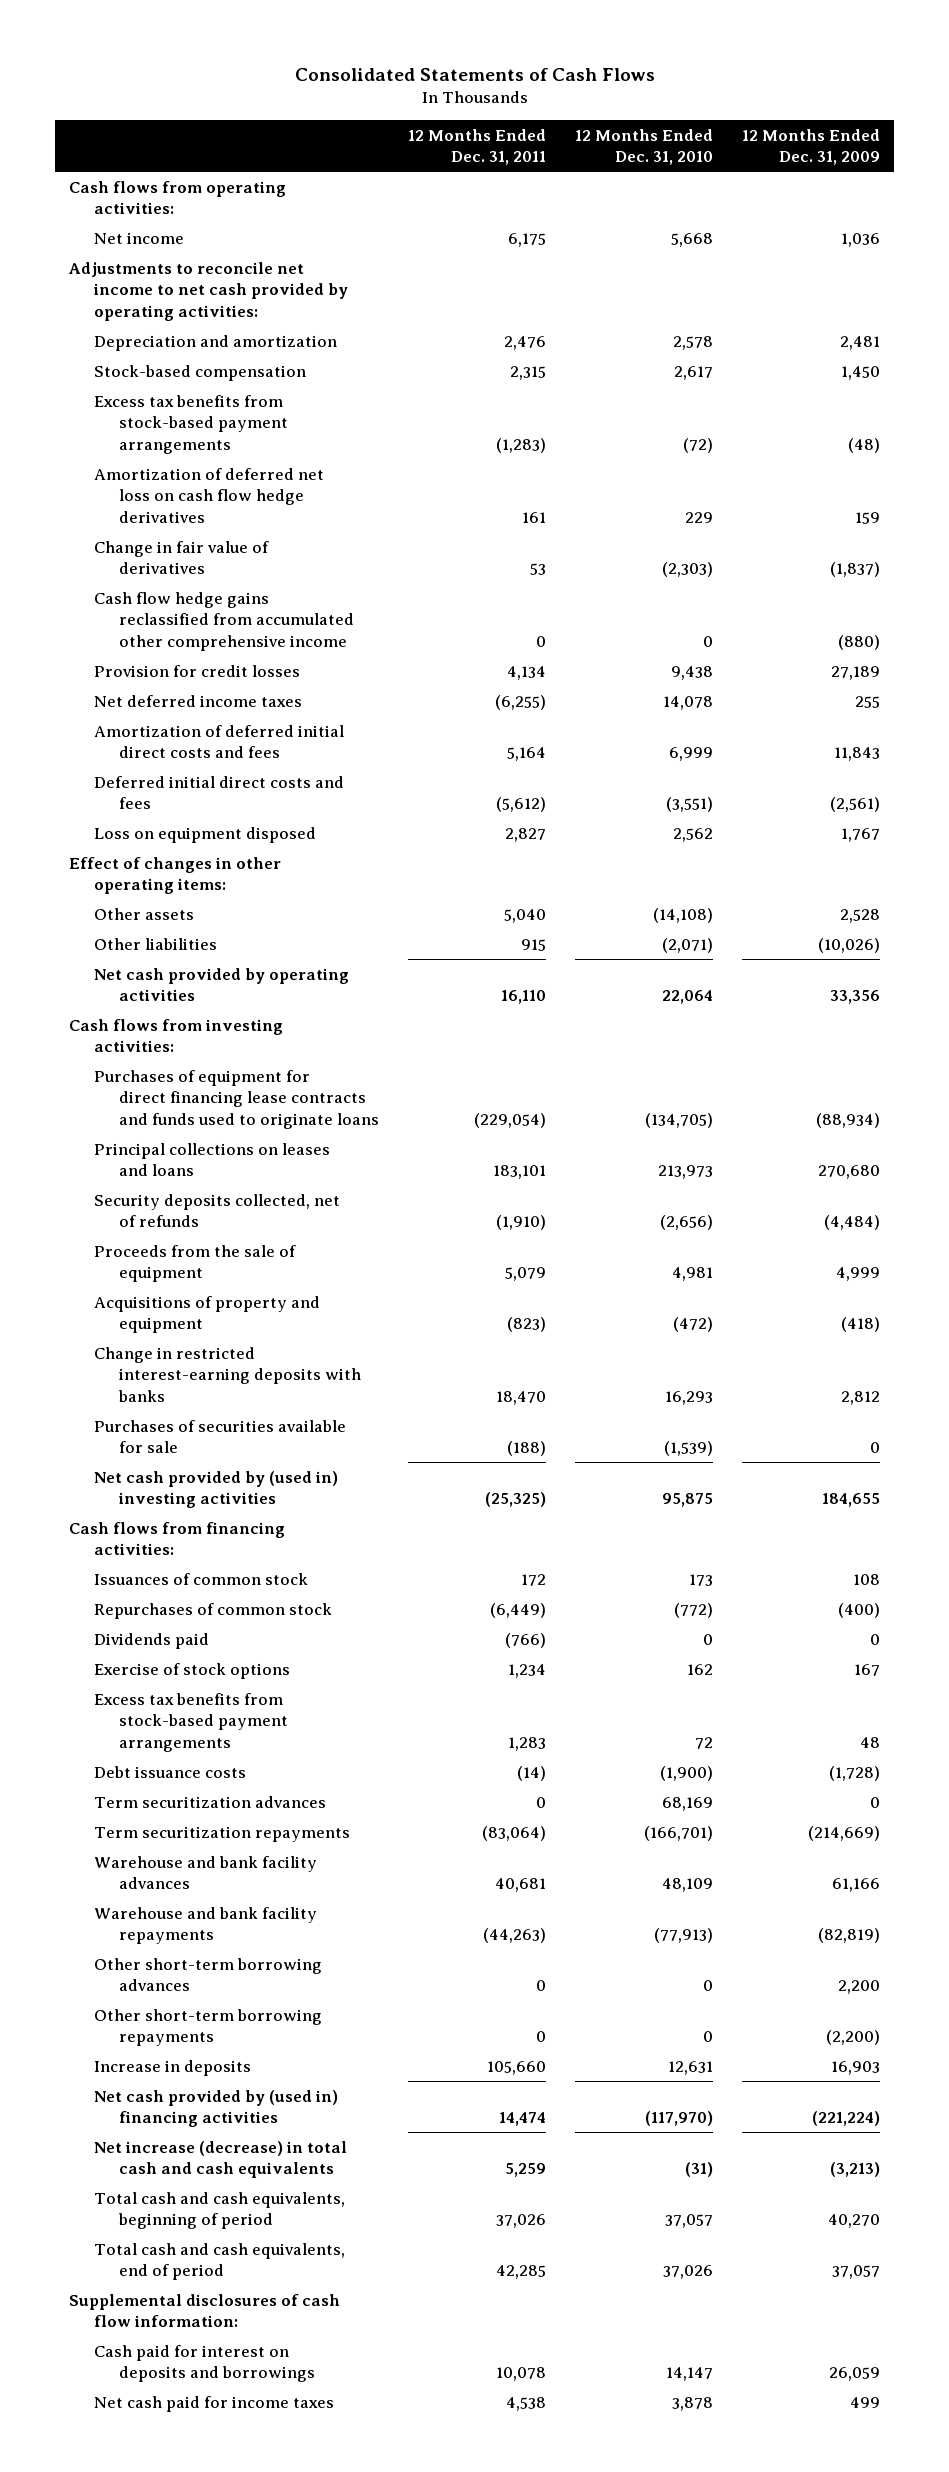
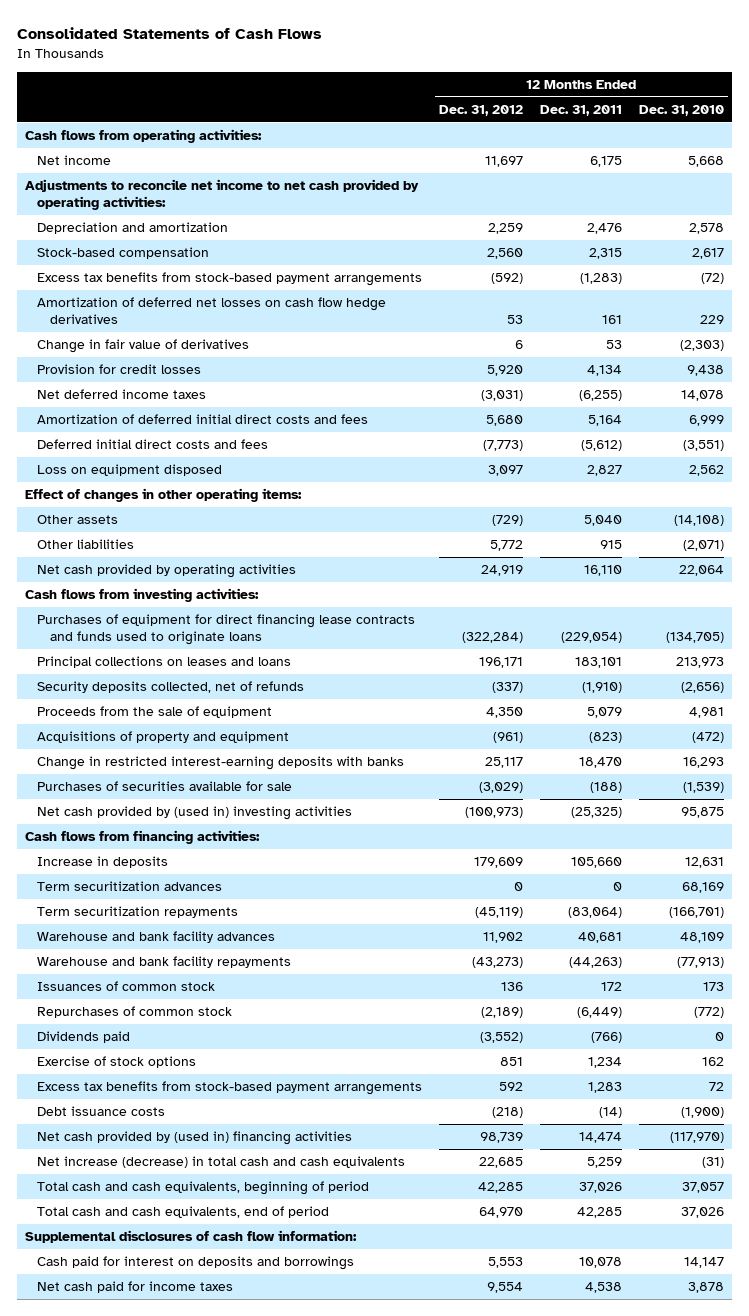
[741,128,880,166] 12 Months Ended Dec. 31, 2009 -> none
none -> [439,105,524,117] Dec. 31, 2012
[94,467,325,523] Amortization of deferred net loss on cash flow hedge derivatives -> [37,297,387,325] Amortization of deferred net losses on cash flow hedge derivatives
[94,591,354,651] Cash flow hedge gains reclassified from accumulated other comprehensive income -> none
[94,2059,252,2076] Increase in deposits -> [37,856,169,869] Increase in deposits
[94,1795,327,1808] Term securitization advances -> [37,881,223,892] Term securitization advances
[94,1825,351,1842] Term securitization repayments -> [37,906,239,919] Term securitization repayments
[94,1855,318,1890] Warehouse and bank facility advances -> [37,931,276,944] Warehouse and bank facility advances
[94,1906,318,1945] Warehouse and bank facility repayments -> [37,956,292,969] Warehouse and bank facility repayments
[94,1957,323,1992] Other short-term borrowing advances -> none
[94,2008,323,2047] Other short-term borrowing repayments -> none

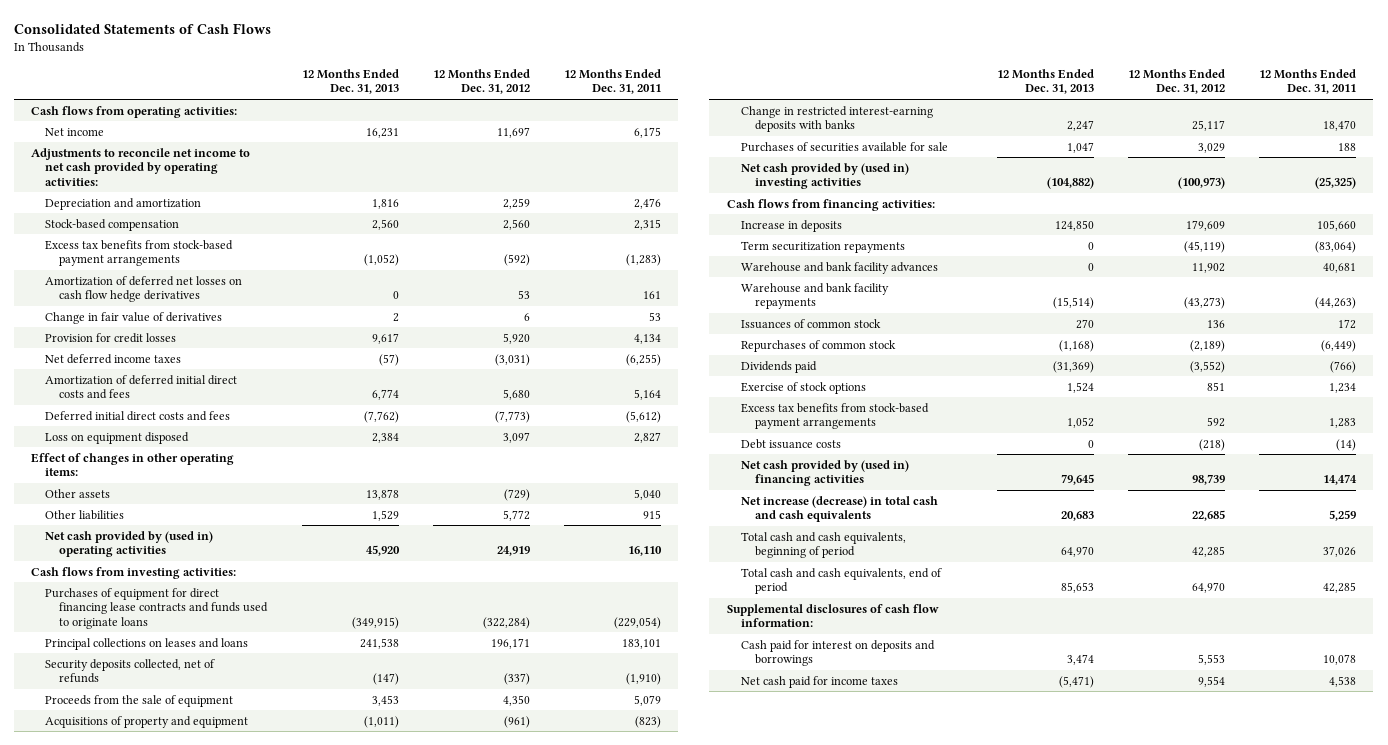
[638,105,724,117] Dec. 31, 2010 -> none
none -> [301,68,399,95] 12 Months Ended Dec. 31, 2013
[37,564,297,579] Net cash provided by operating activities -> [45,530,214,558] Net cash provided by (used in) operating activities
[479,782,524,794] (3,029) -> [1198,142,1226,153] 3,029
[589,782,622,794] (188) -> [1338,142,1357,151] 188
[37,881,223,892] Term securitization advances -> none

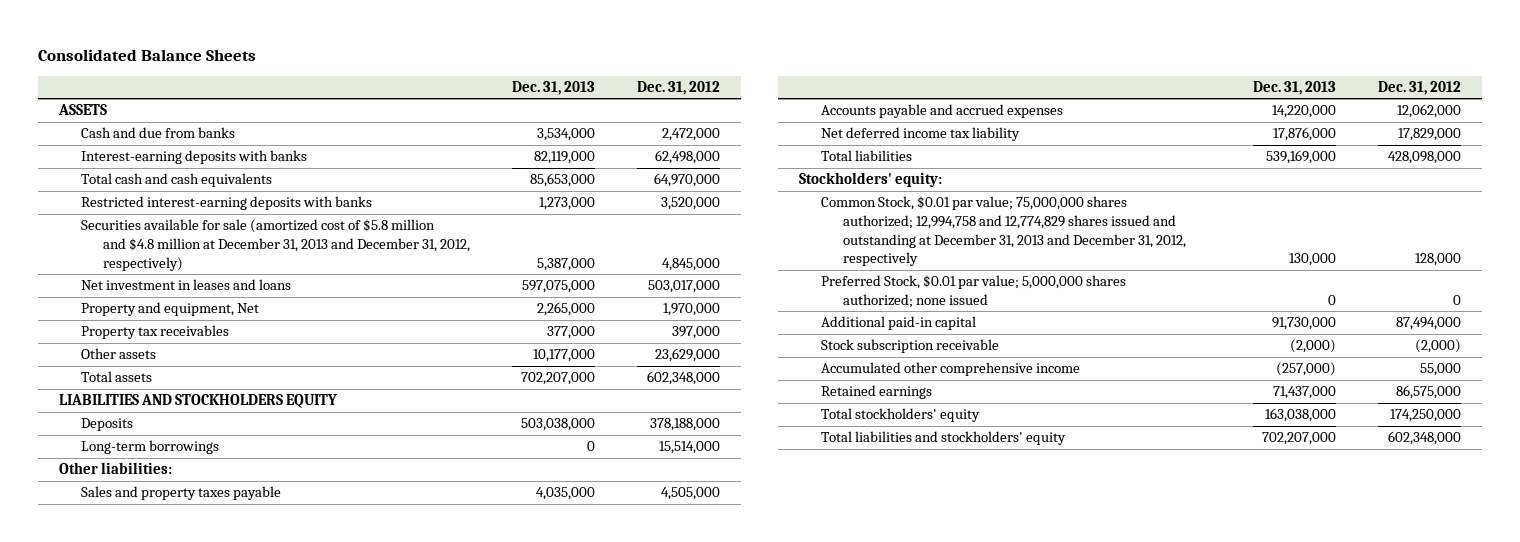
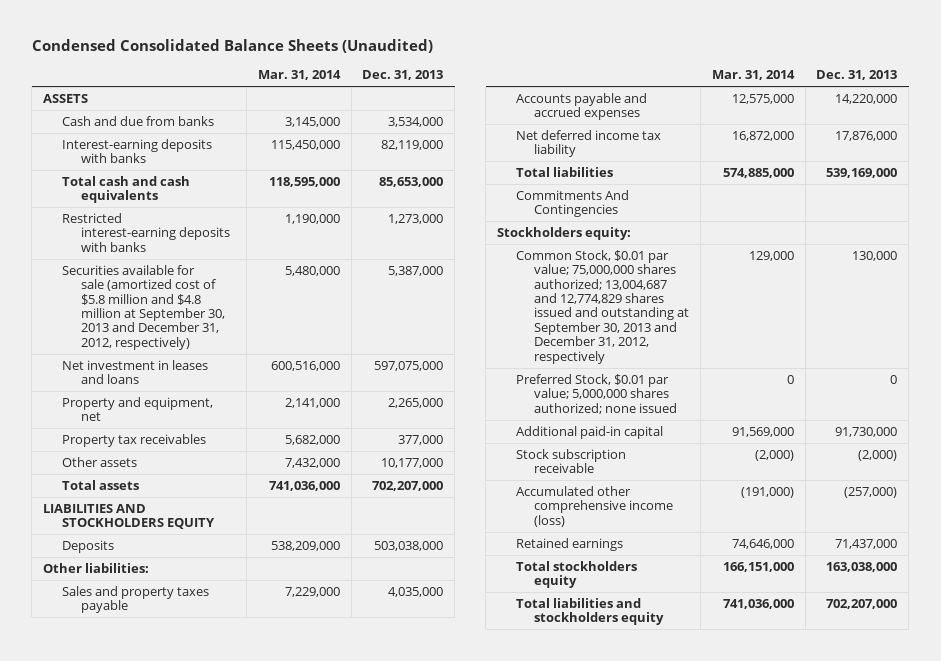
[37,48,256,61] Consolidated Balance Sheets -> [31,39,433,54] Condensed Consolidated Balance Sheets (Unaudited)
[637,81,721,96] Dec. 31, 2012 -> none
none -> [257,70,341,81] Mar. 31, 2014
[80,219,470,271] Securities available for sale (amortized cost of $5.8 million and $4.8 million at December 31, 2013 and December 31, 2012, respectively) -> [61,264,225,350] Securities available for sale (amortized cost of $5.8 million and $4.8 million at September 30, 2013 and December 31, 2012, respectively)
[80,302,259,317] Property and equipment, Net -> [61,396,213,422] Property and equipment, net
[80,440,219,455] Long-term borrowings -> none
none -> [515,189,629,218] Commitments And Contingencies
[799,172,943,188] Stockholders' equity: -> [497,226,632,240] Stockholders equity:
[821,196,1187,267] Common Stock, $0.01 par value; 75,000,000 shares authorized; 12,994,758 and 12,774,829 shares issued and outstanding at December 31, 2013 and December 31, 2012, respectively -> [515,249,690,364] Common Stock, $0.01 par value; 75,000,000 shares authorized; 13,004,687 and 12,774,829 shares issued and outstanding at September 30, 2013 and December 31, 2012, respectively
[821,362,1081,377] Accumulated other comprehensive income -> [515,485,674,527] Accumulated other comprehensive income (loss)
[821,408,981,423] Total stockholders' equity -> [515,560,637,589] Total stockholders equity
[821,431,1067,446] Total liabilities and stockholders' equity -> [515,597,665,626] Total liabilities and stockholders equity

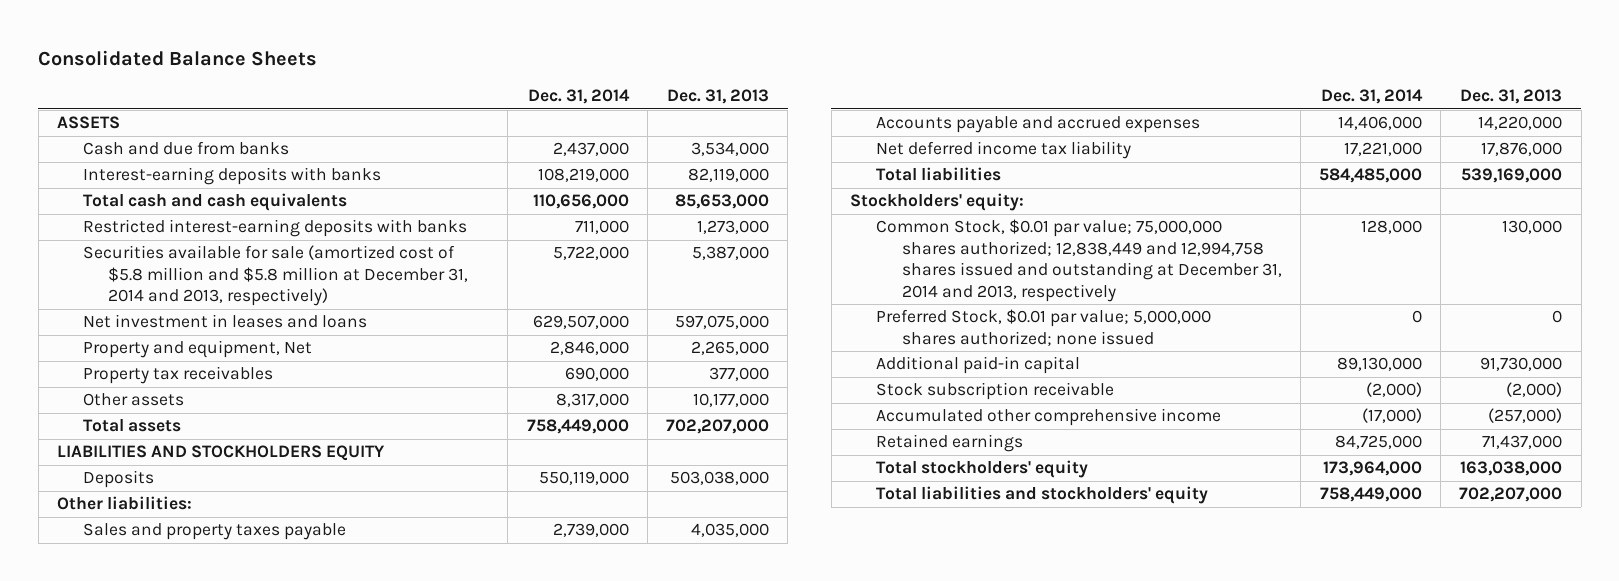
[31,39,433,54] Condensed Consolidated Balance Sheets (Unaudited) -> [38,50,318,67] Consolidated Balance Sheets
[257,70,341,81] Mar. 31, 2014 -> none
none -> [527,88,630,104] Dec. 31, 2014
[61,264,225,350] Securities available for sale (amortized cost of $5.8 million and $4.8 million at September 30, 2013 and December 31, 2012, respectively) -> [82,245,469,307] Securities available for sale (amortized cost of $5.8 million and $5.8 million at December 31, 2014 and 2013, respectively)
[61,396,213,422] Property and equipment, net -> [82,340,312,359] Property and equipment, Net
[515,189,629,218] Commitments And Contingencies -> none
[497,226,632,240] Stockholders equity: -> [850,193,1025,212] Stockholders' equity:
[515,249,690,364] Common Stock, $0.01 par value; 75,000,000 shares authorized; 13,004,687 and 12,774,829 shares issued and outstanding at September 30, 2013 and December 31, 2012, respectively -> [875,219,1282,302] Common Stock, $0.01 par value; 75,000,000 shares authorized; 12,838,449 and 12,994,758 shares issued and outstanding at December 31, 2014 and 2013, respectively
[515,485,674,527] Accumulated other comprehensive income (loss) -> [875,408,1221,427] Accumulated other comprehensive income
[515,560,637,589] Total stockholders equity -> [875,460,1088,479] Total stockholders' equity
[515,597,665,626] Total liabilities and stockholders equity -> [875,486,1208,505] Total liabilities and stockholders' equity

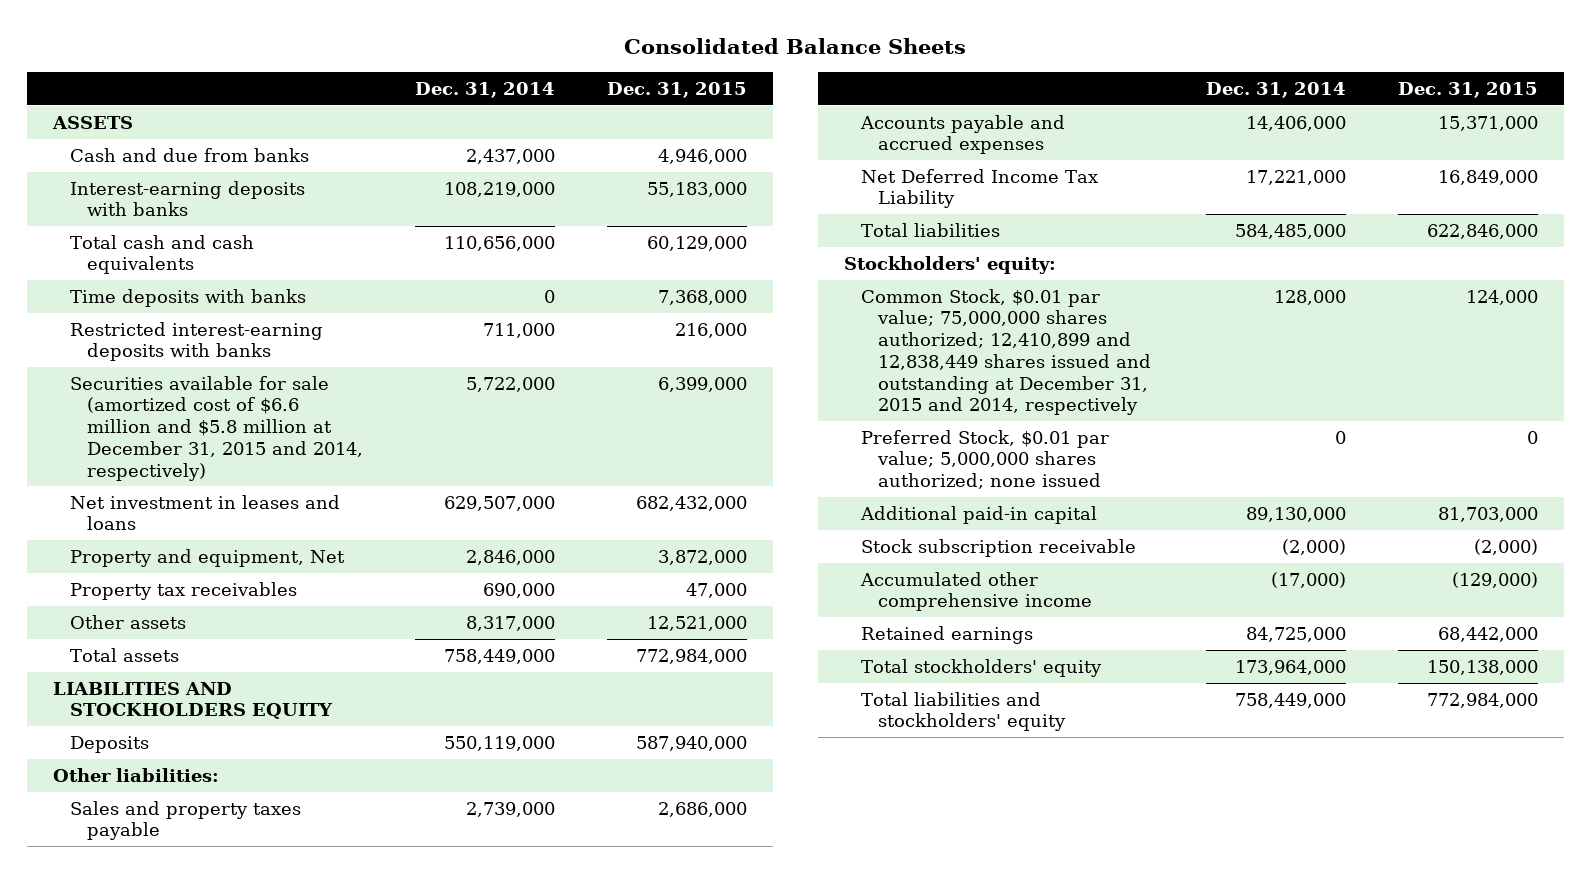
[667,88,770,104] Dec. 31, 2013 -> none
none -> [607,82,748,99] Dec. 31, 2015
none -> [69,288,306,307] Time deposits with banks
[82,245,469,307] Securities available for sale (amortized cost of $5.8 million and $5.8 million at December 31, 2014 and 2013, respectively) -> [69,375,364,481] Securities available for sale (amortized cost of $6.6 million and $5.8 million at December 31, 2015 and 2014, respectively)
[875,141,1131,160] Net deferred income tax liability -> [860,168,1098,209] Net Deferred Income Tax Liability
[875,219,1282,302] Common Stock, $0.01 par value; 75,000,000 shares authorized; 12,838,449 and 12,994,758 shares issued and outstanding at December 31, 2014 and 2013, respectively -> [860,288,1152,416] Common Stock, $0.01 par value; 75,000,000 shares authorized; 12,410,899 and 12,838,449 shares issued and outstanding at December 31, 2015 and 2014, respectively

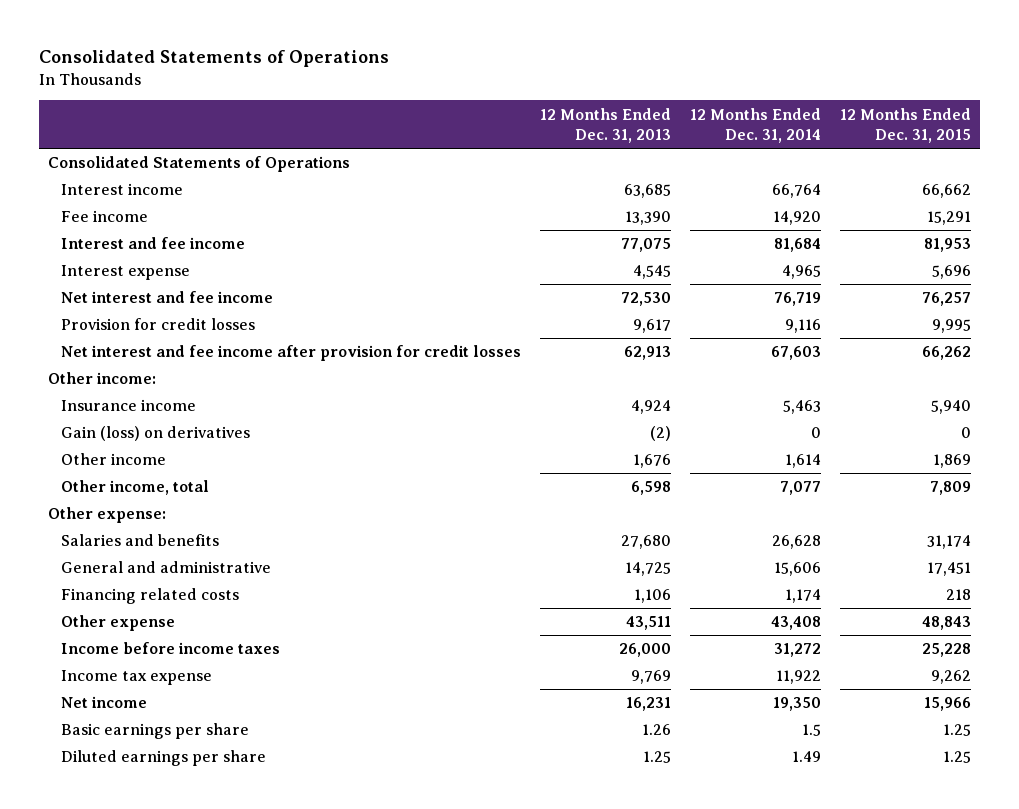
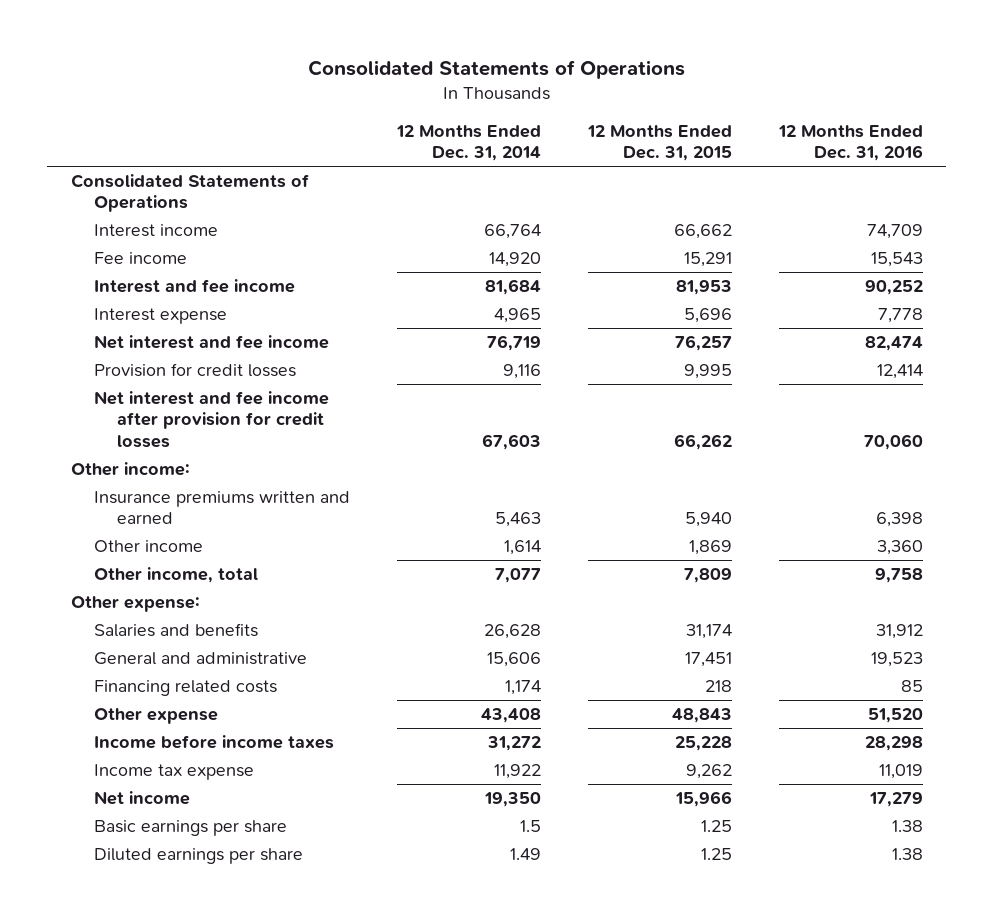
[539,107,671,144] 12 Months Ended Dec. 31, 2013 -> none
none -> [777,124,923,162] 12 Months Ended Dec. 31, 2016
[61,426,251,442] Gain (loss) on derivatives -> none
[61,399,197,412] Insurance income -> [93,491,350,525] Insurance premiums written and earned

